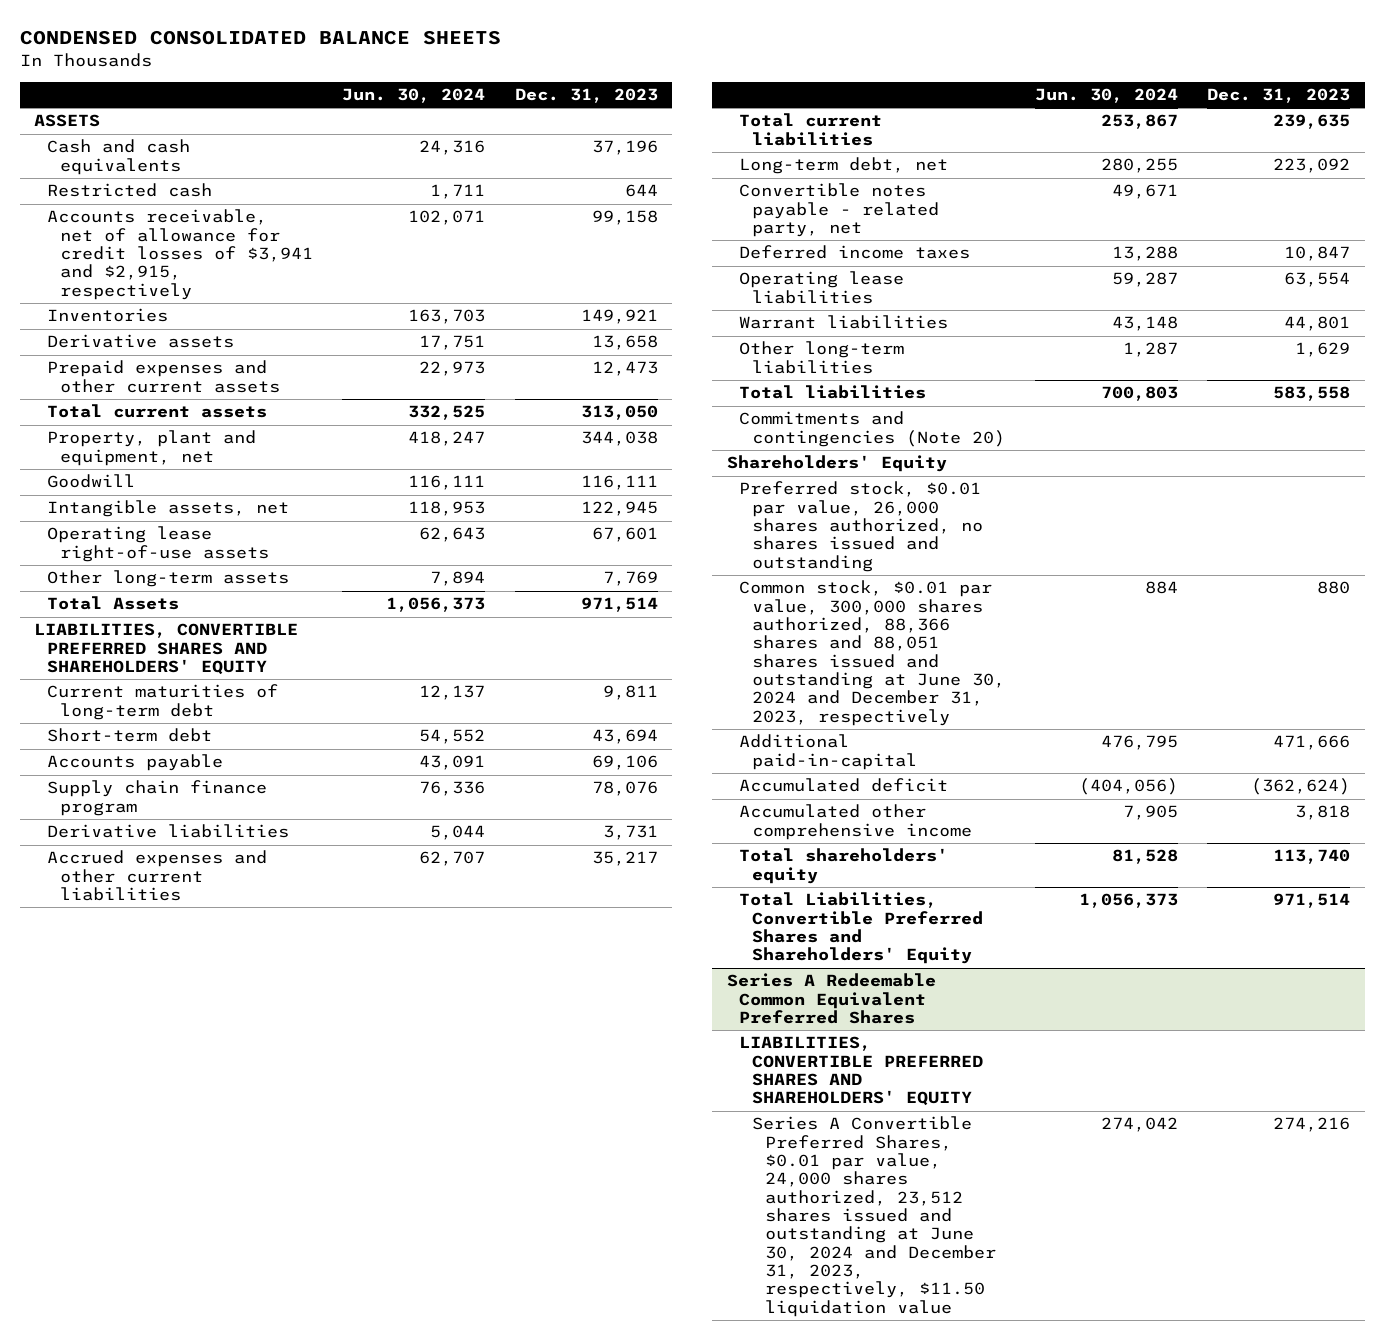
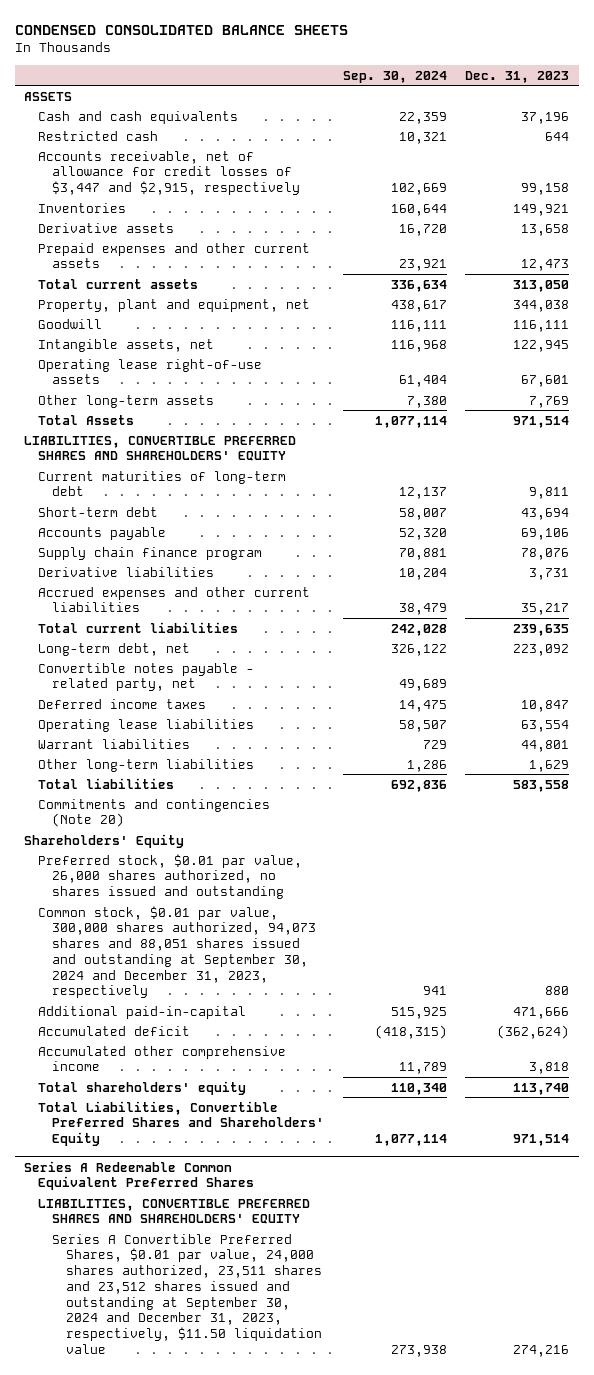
[342,88,486,104] Jun. 30, 2024 -> none
none -> [342,70,447,83] Sep. 30, 2024
[47,209,313,300] Accounts receivable, net of allowance for credit losses of $3,941 and $2,915, respectively -> [38,150,301,196] Accounts receivable, net of allowance for credit losses of $3,447 and $2,915, respectively
[739,580,1006,726] Common stock, $0.01 par value, 300,000 shares authorized, 88,366 shares and 88,051 shares issued and outstanding at June 30, 2024 and December 31, 2023, respectively -> [38,905,317,999] Common stock, $0.01 par value, 300,000 shares authorized, 94,073 shares and 88,051 shares issued and outstanding at September 30, 2024 and December 31, 2023, respectively
[752,1116,996,1317] Series A Convertible Preferred Shares, $0.01 par value, 24,000 shares authorized, 23,512 shares issued and outstanding at June 30, 2024 and December 31, 2023, respectively, $11.50 liquidation value -> [52,1233,323,1354] Series A Convertible Preferred Shares, $0.01 par value, 24,000 shares authorized, 23,511 shares and 23,512 shares issued and outstanding at September 30, 2024 and December 31, 2023, respectively, $11.50 liquidation value

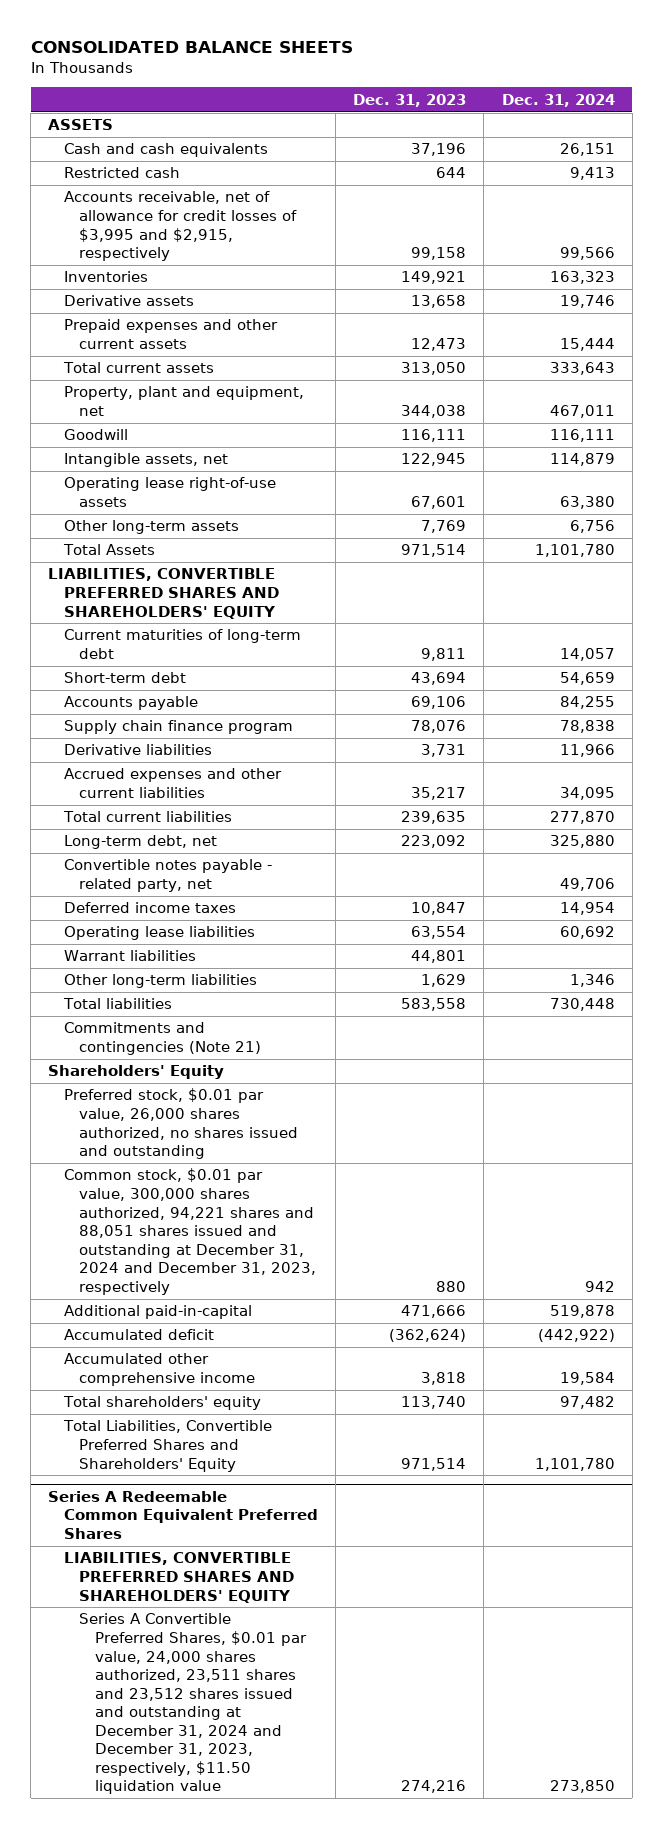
[14,24,348,35] CONDENSED CONSOLIDATED BALANCE SHEETS -> [30,41,353,54] CONSOLIDATED BALANCE SHEETS
[342,70,447,83] Sep. 30, 2024 -> none
none -> [501,93,615,107] Dec. 31, 2024
[38,150,301,196] Accounts receivable, net of allowance for credit losses of $3,447 and $2,915, respectively -> [63,191,298,262] Accounts receivable, net of allowance for credit losses of $3,995 and $2,915, respectively
[38,798,271,828] Commitments and contingencies (Note 20) -> [63,1022,262,1056] Commitments and contingencies (Note 21)
[38,905,317,999] Common stock, $0.01 par value, 300,000 shares authorized, 94,073 shares and 88,051 shares issued and outstanding at September 30, 2024 and December 31, 2023, respectively -> [63,1168,317,1295] Common stock, $0.01 par value, 300,000 shares authorized, 94,221 shares and 88,051 shares issued and outstanding at December 31, 2024 and December 31, 2023, respectively
[52,1233,323,1354] Series A Convertible Preferred Shares, $0.01 par value, 24,000 shares authorized, 23,511 shares and 23,512 shares issued and outstanding at September 30, 2024 and December 31, 2023, respectively, $11.50 liquidation value -> [79,1613,307,1795] Series A Convertible Preferred Shares, $0.01 par value, 24,000 shares authorized, 23,511 shares and 23,512 shares issued and outstanding at December 31, 2024 and December 31, 2023, respectively, $11.50 liquidation value

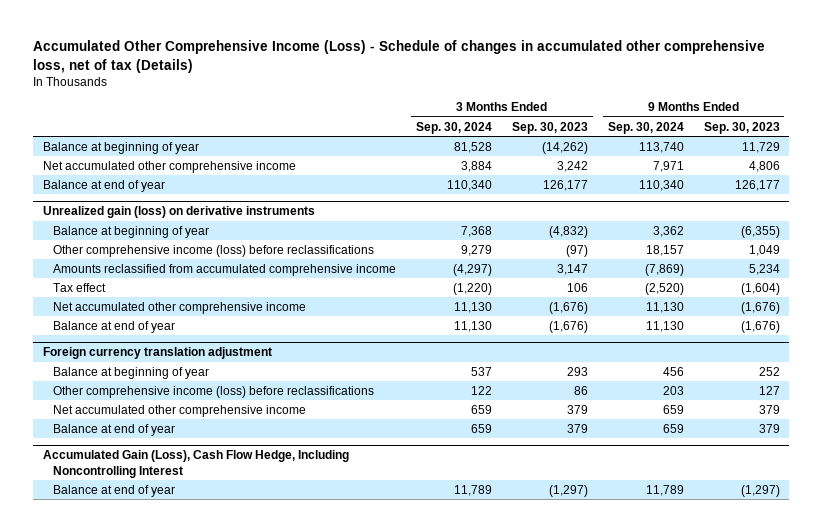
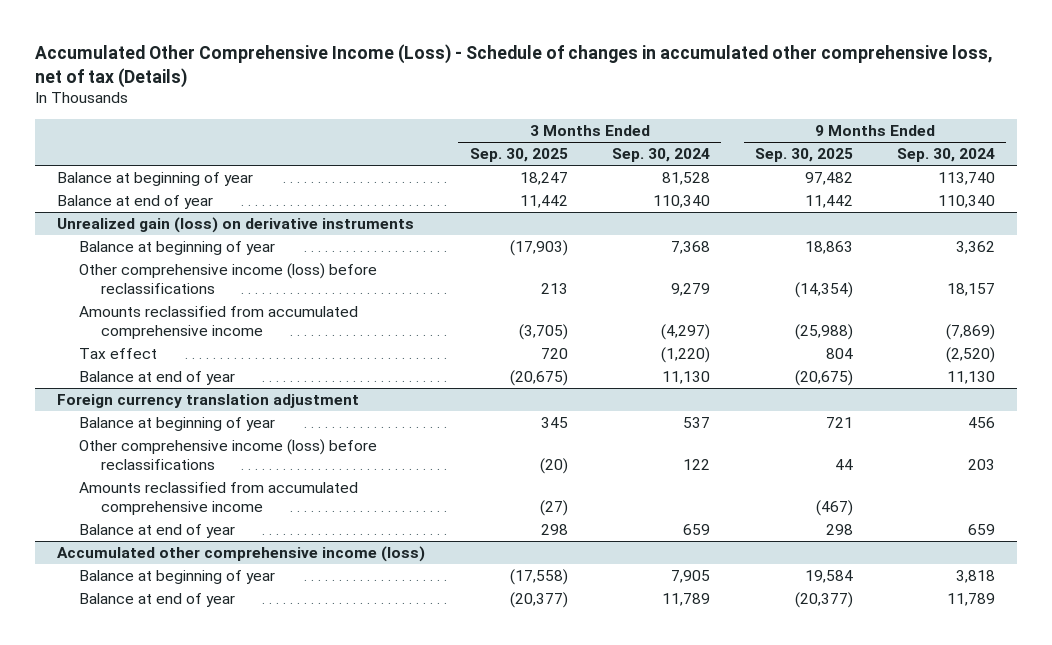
[511,121,588,134] Sep. 30, 2023 -> none
[703,121,780,134] Sep. 30, 2023 -> none
none -> [469,148,568,163] Sep. 30, 2025
none -> [754,148,853,163] Sep. 30, 2025
[42,160,296,173] Net accumulated other comprehensive income -> none
[53,301,307,314] Net accumulated other comprehensive income -> none
[53,404,307,417] Net accumulated other comprehensive income -> none
none -> [78,482,358,515] Amounts reclassified from accumulated comprehensive income
[42,450,349,478] Accumulated Gain (Loss), Cash Flow Hedge, Including Noncontrolling Interest -> none
none -> [57,546,426,563] Accumulated other comprehensive income (loss)
none -> [78,570,275,585] Balance at beginning of year

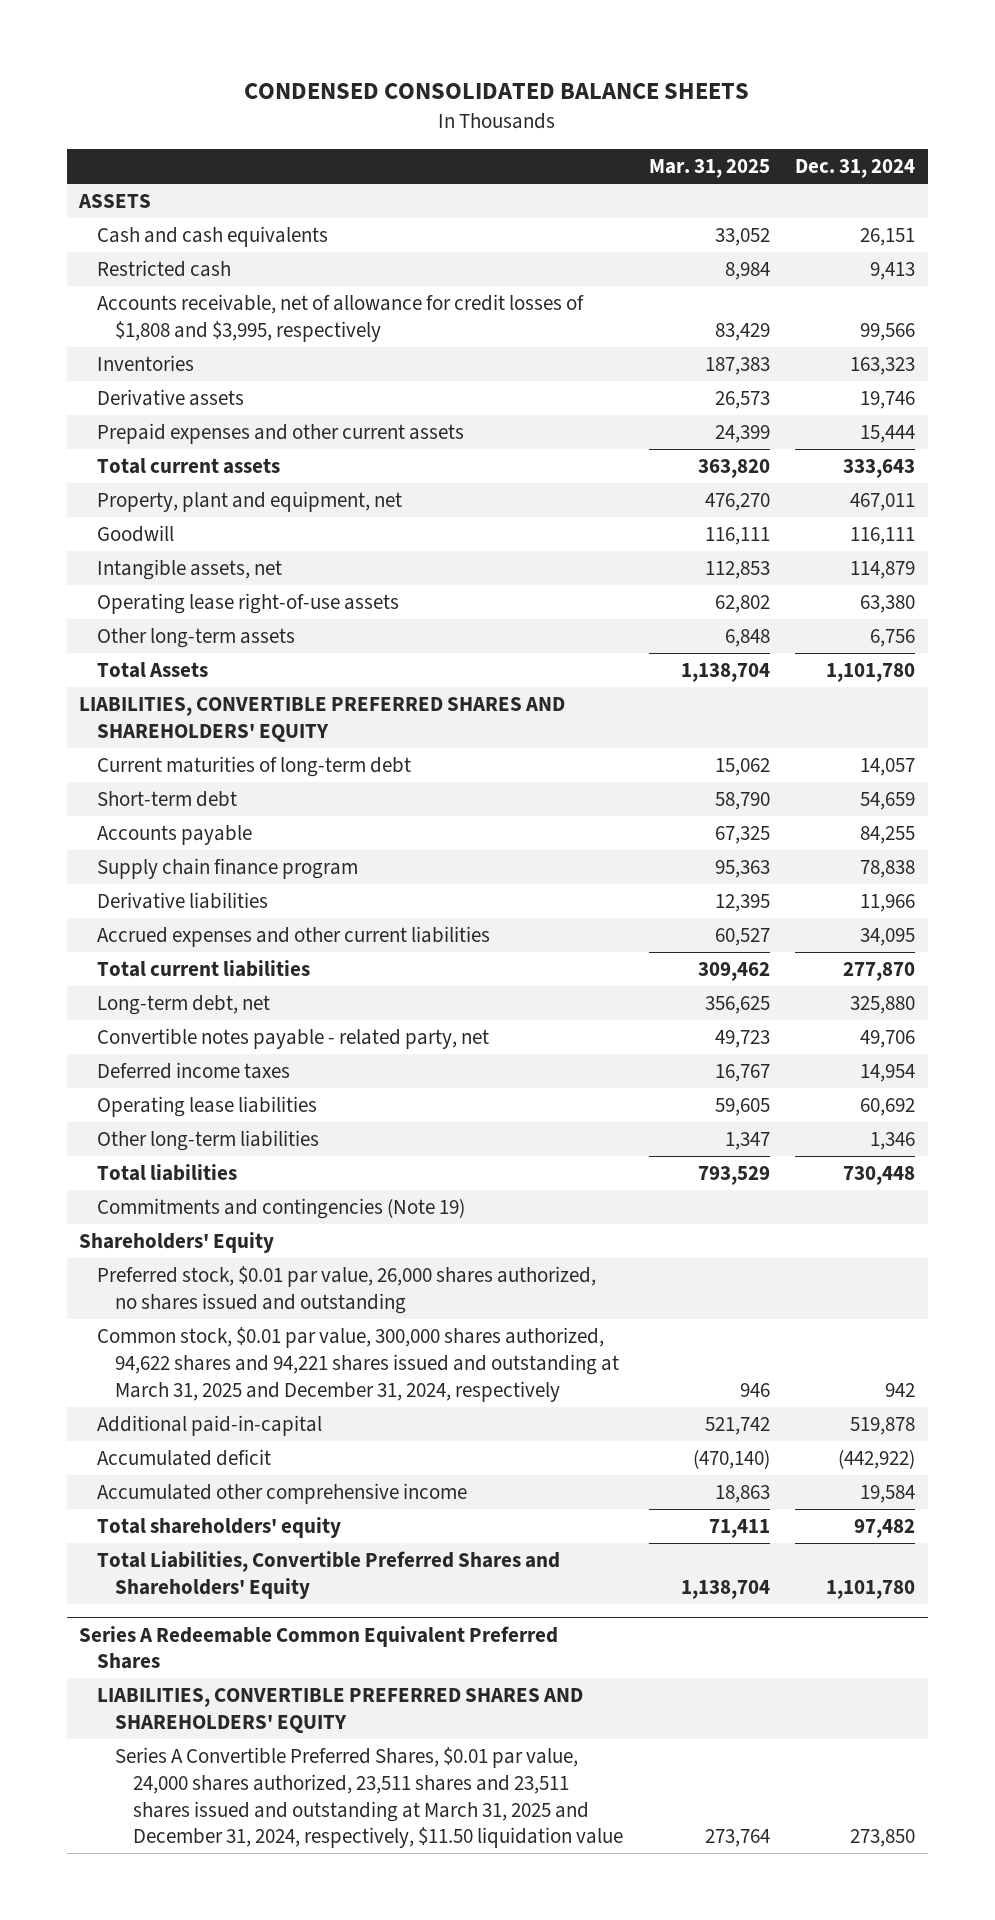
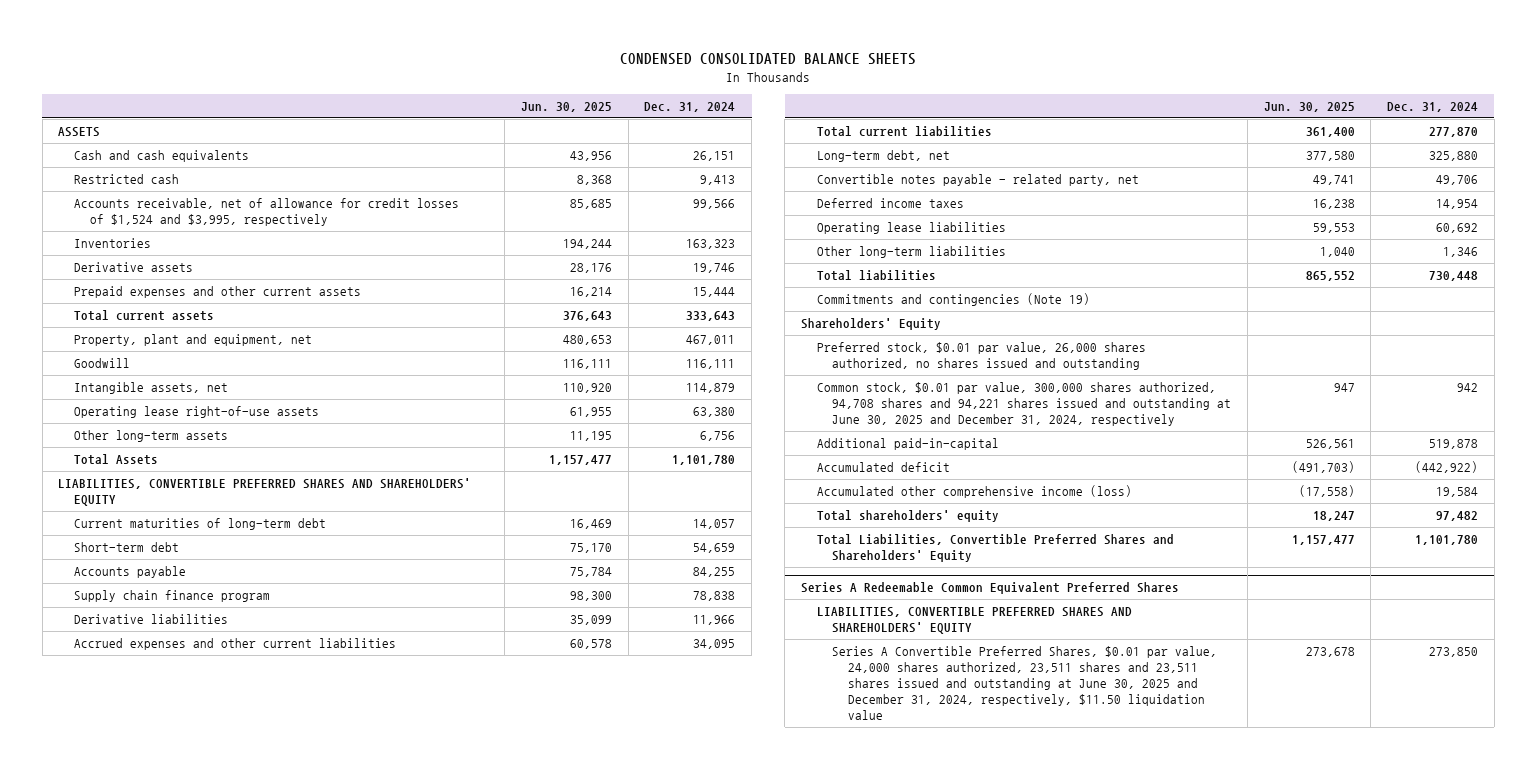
[648,159,770,179] Mar. 31, 2025 -> none
none -> [521,102,613,113] Jun. 30, 2025
[97,294,585,342] Accounts receivable, net of allowance for credit losses of $1,808 and $3,995, respectively -> [74,198,460,227] Accounts receivable, net of allowance for credit losses of $1,524 and $3,995, respectively
[97,1327,620,1402] Common stock, $0.01 par value, 300,000 shares authorized, 94,622 shares and 94,221 shares issued and outstanding at March 31, 2025 and December 31, 2024, respectively -> [816,382,1232,427] Common stock, $0.01 par value, 300,000 shares authorized, 94,708 shares and 94,221 shares issued and outstanding at June 30, 2025 and December 31, 2024, respectively
[97,1483,468,1505] Accumulated other comprehensive income -> [816,485,1132,499] Accumulated other comprehensive income (loss)
[115,1747,624,1849] Series A Convertible Preferred Shares, $0.01 par value, 24,000 shares authorized, 23,511 shares and 23,511 shares issued and outstanding at March 31, 2025 and December 31, 2024, respectively, $11.50 liquidation value -> [832,646,1218,721] Series A Convertible Preferred Shares, $0.01 par value, 24,000 shares authorized, 23,511 shares and 23,511 shares issued and outstanding at June 30, 2025 and December 31, 2024, respectively, $11.50 liquidation value

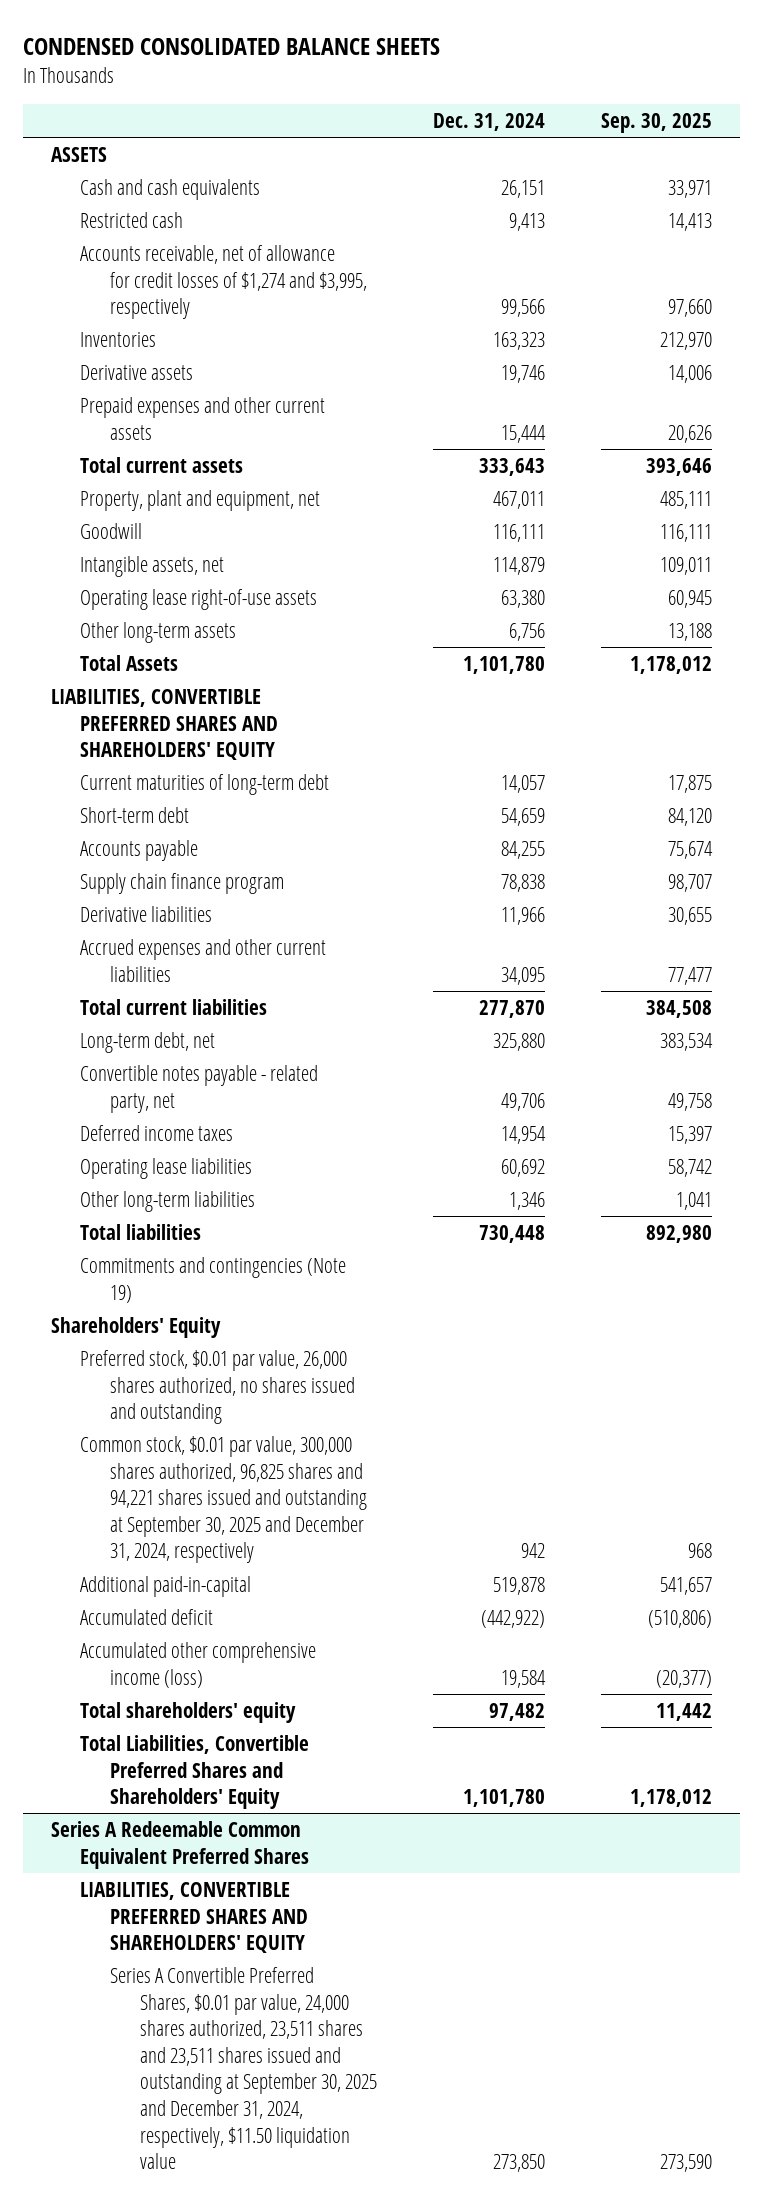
[521,102,613,113] Jun. 30, 2025 -> none
none -> [601,113,713,134] Sep. 30, 2025
[74,198,460,227] Accounts receivable, net of allowance for credit losses of $1,524 and $3,995, respectively -> [80,245,368,320] Accounts receivable, net of allowance for credit losses of $1,274 and $3,995, respectively
[816,382,1232,427] Common stock, $0.01 par value, 300,000 shares authorized, 94,708 shares and 94,221 shares issued and outstanding at June 30, 2025 and December 31, 2024, respectively -> [80,1436,368,1564] Common stock, $0.01 par value, 300,000 shares authorized, 96,825 shares and 94,221 shares issued and outstanding at September 30, 2025 and December 31, 2024, respectively
[832,646,1218,721] Series A Convertible Preferred Shares, $0.01 par value, 24,000 shares authorized, 23,511 shares and 23,511 shares issued and outstanding at June 30, 2025 and December 31, 2024, respectively, $11.50 liquidation value -> [110,1967,378,2170] Series A Convertible Preferred Shares, $0.01 par value, 24,000 shares authorized, 23,511 shares and 23,511 shares issued and outstanding at September 30, 2025 and December 31, 2024, respectively, $11.50 liquidation value

